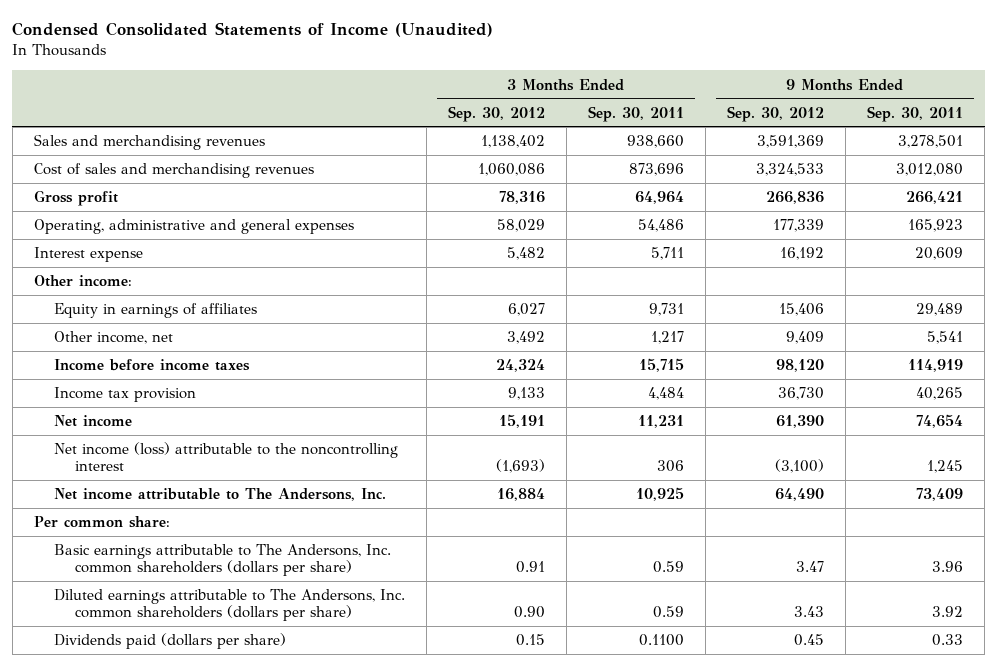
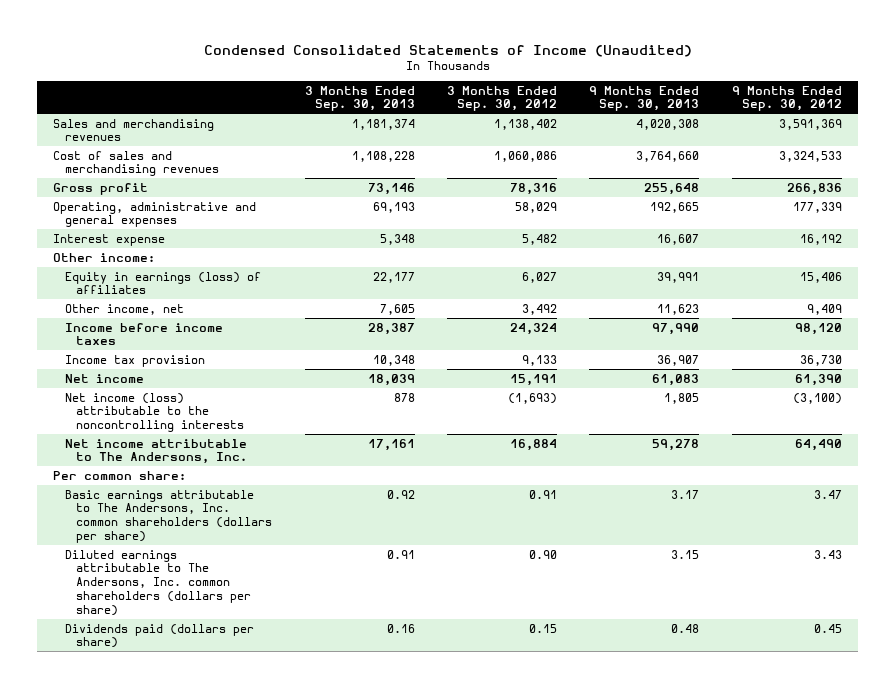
[588,105,685,122] Sep. 30, 2011 -> none
[867,105,964,122] Sep. 30, 2011 -> none
none -> [304,85,415,112] 3 Months Ended Sep. 30, 2013
none -> [589,85,700,112] 9 Months Ended Sep. 30, 2013
[54,303,258,319] Equity in earnings of affiliates -> [64,271,261,295] Equity in earnings (loss) of affiliates
[54,442,399,472] Net income (loss) attributable to the noncontrolling interest -> [64,392,245,433] Net income (loss) attributable to the noncontrolling interests

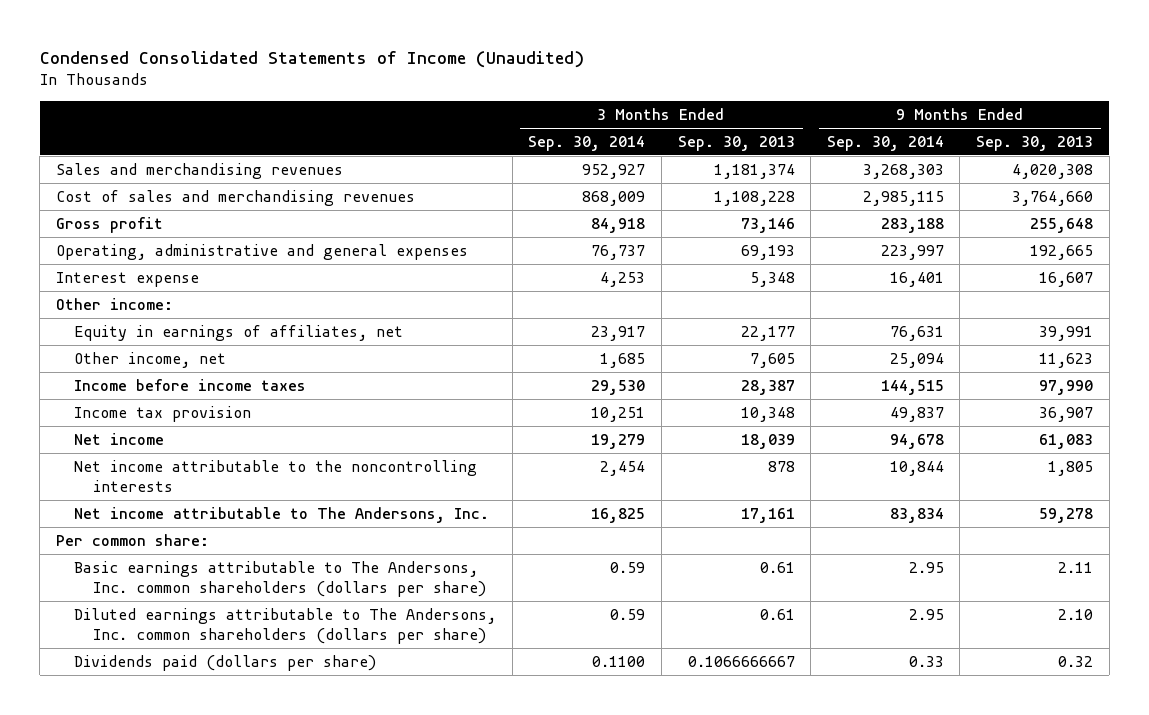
[447,85,558,112] 3 Months Ended Sep. 30, 2012 -> none
[731,85,842,112] 9 Months Ended Sep. 30, 2012 -> none
none -> [528,135,646,151] Sep. 30, 2014
none -> [826,135,944,151] Sep. 30, 2014
[64,271,261,295] Equity in earnings (loss) of affiliates -> [74,324,404,341] Equity in earnings of affiliates, net
[64,392,245,433] Net income (loss) attributable to the noncontrolling interests -> [74,459,478,493] Net income attributable to the noncontrolling interests
[386,489,415,499] 0.92 -> [759,561,795,573] 0.61
[671,489,700,499] 3.17 -> [1057,561,1093,573] 2.11
[386,549,415,559] 0.91 -> [759,608,795,620] 0.61
[671,549,700,559] 3.15 -> [1057,608,1093,620] 2.10
[386,623,415,633] 0.16 -> [687,655,795,667] 0.1066666667
[671,623,700,633] 0.48 -> [1057,655,1093,667] 0.32

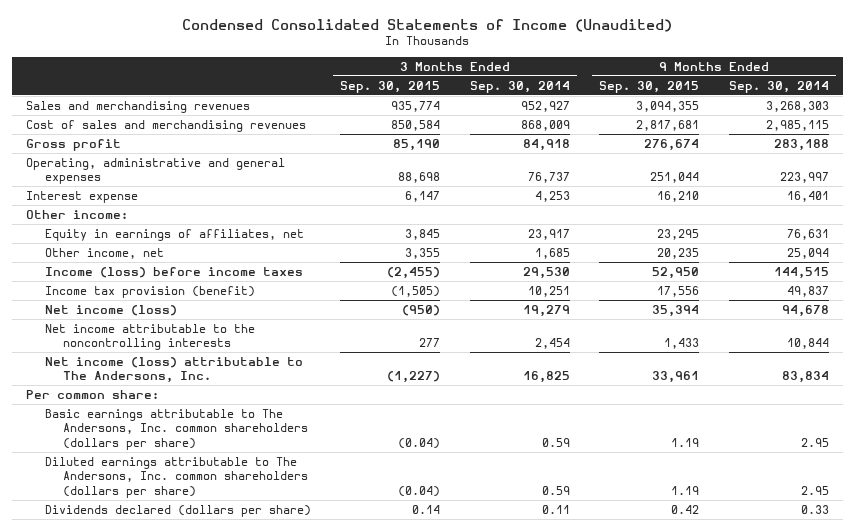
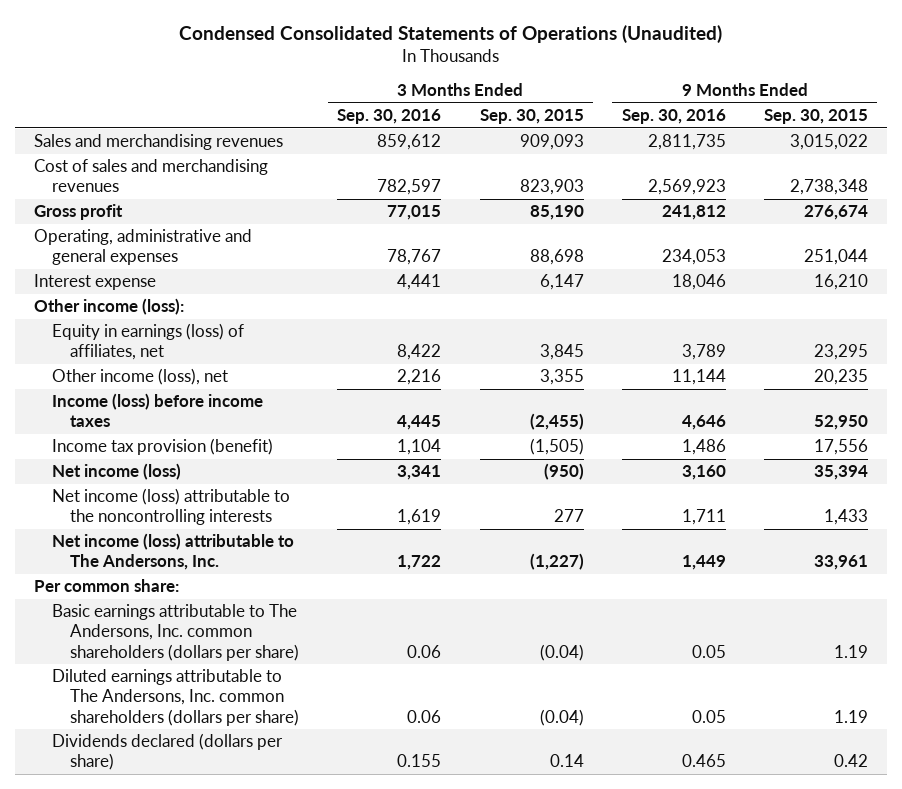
[182,18,673,32] Condensed Consolidated Statements of Income (Unaudited) -> [178,25,722,44] Condensed Consolidated Statements of Operations (Unaudited)
[469,80,570,93] Sep. 30, 2014 -> none
[728,80,829,93] Sep. 30, 2014 -> none
none -> [337,109,442,125] Sep. 30, 2016
none -> [621,109,726,125] Sep. 30, 2016
[391,100,441,112] 935,774 -> [519,134,584,151] 909,093
[636,100,700,112] 3,094,355 -> [789,134,868,151] 3,015,022
[391,119,441,131] 850,584 -> [519,179,584,196] 823,903
[636,119,700,131] 2,817,681 -> [789,179,868,196] 2,738,348
[26,209,129,219] Other income: -> [33,298,184,316] Other income (loss):
[44,228,304,241] Equity in earnings of affiliates, net -> [52,323,245,361] Equity in earnings (loss) of affiliates, net
[44,247,164,259] Other income, net -> [52,368,229,386] Other income (loss), net
[44,323,255,351] Net income attributable to the noncontrolling interests -> [52,488,291,526] Net income (loss) attributable to the noncontrolling interests

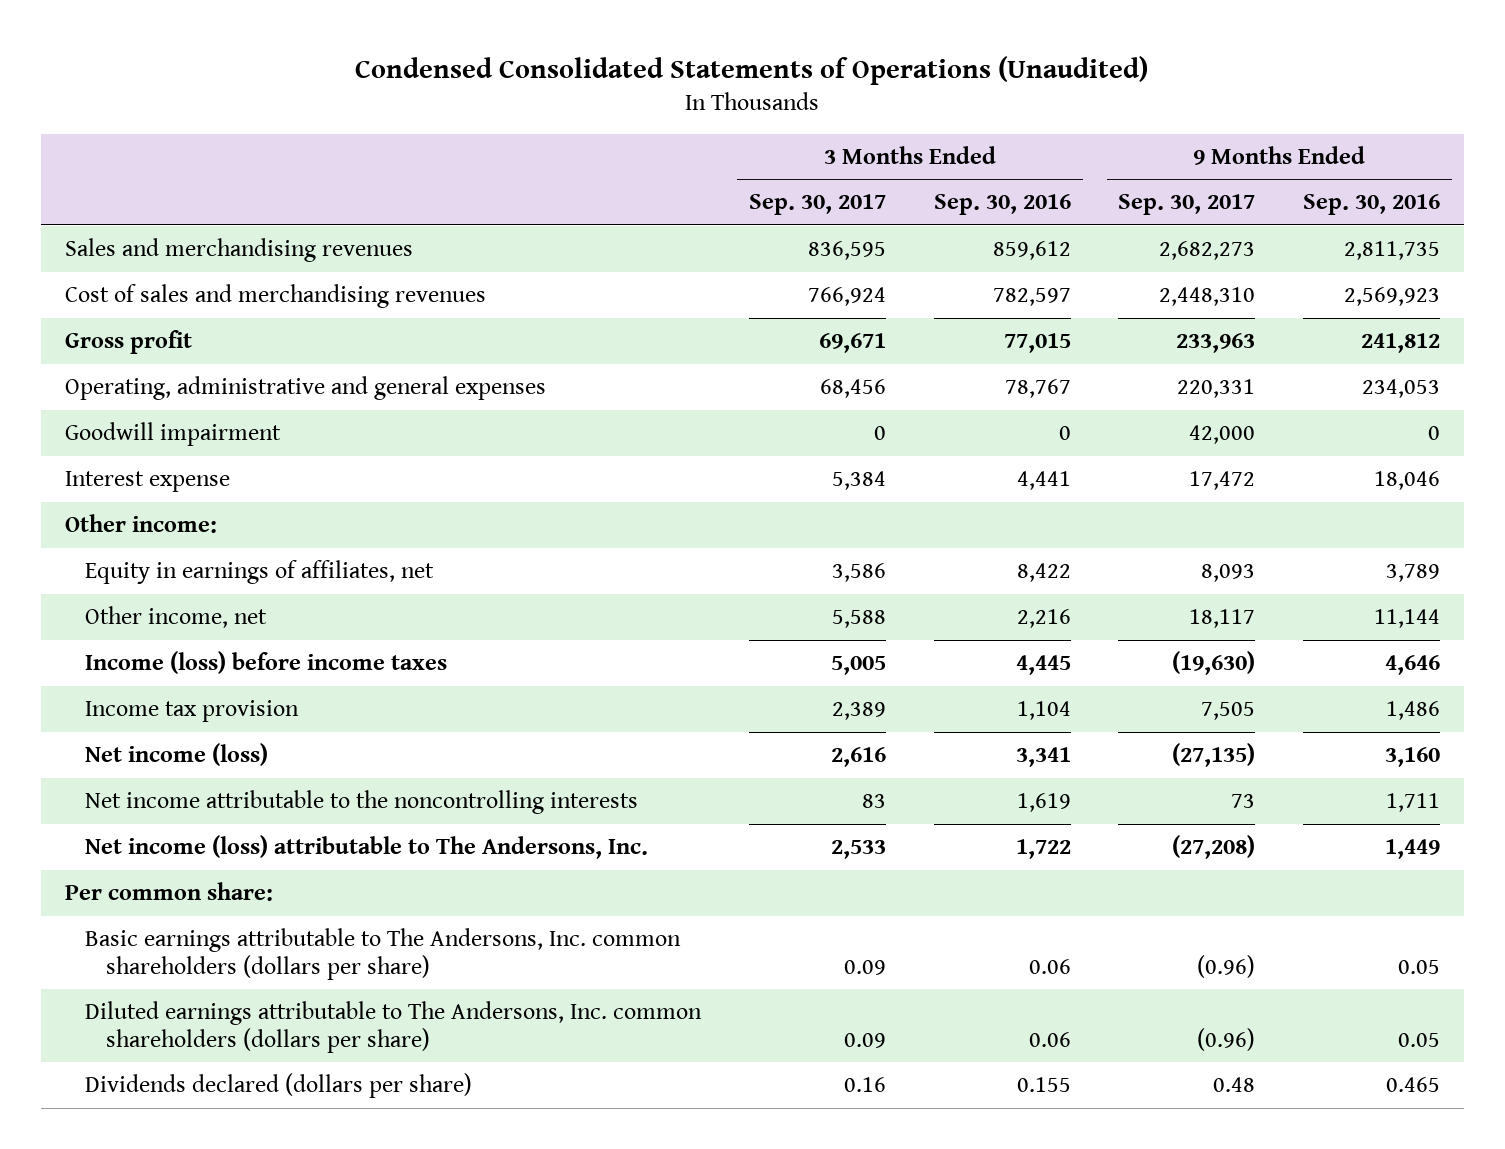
[479,109,584,125] Sep. 30, 2015 -> none
[763,109,868,125] Sep. 30, 2015 -> none
none -> [749,194,887,216] Sep. 30, 2017
none -> [1118,194,1256,216] Sep. 30, 2017
none -> [64,422,281,447] Goodwill impairment
[33,298,184,316] Other income (loss): -> [64,514,217,534] Other income:
[52,323,245,361] Equity in earnings (loss) of affiliates, net -> [85,560,435,585] Equity in earnings of affiliates, net
[52,368,229,386] Other income (loss), net -> [85,606,268,629] Other income, net
[52,438,274,456] Income tax provision (benefit) -> [85,700,300,723] Income tax provision
[52,488,291,526] Net income (loss) attributable to the noncontrolling interests -> [85,790,639,815] Net income attributable to the noncontrolling interests

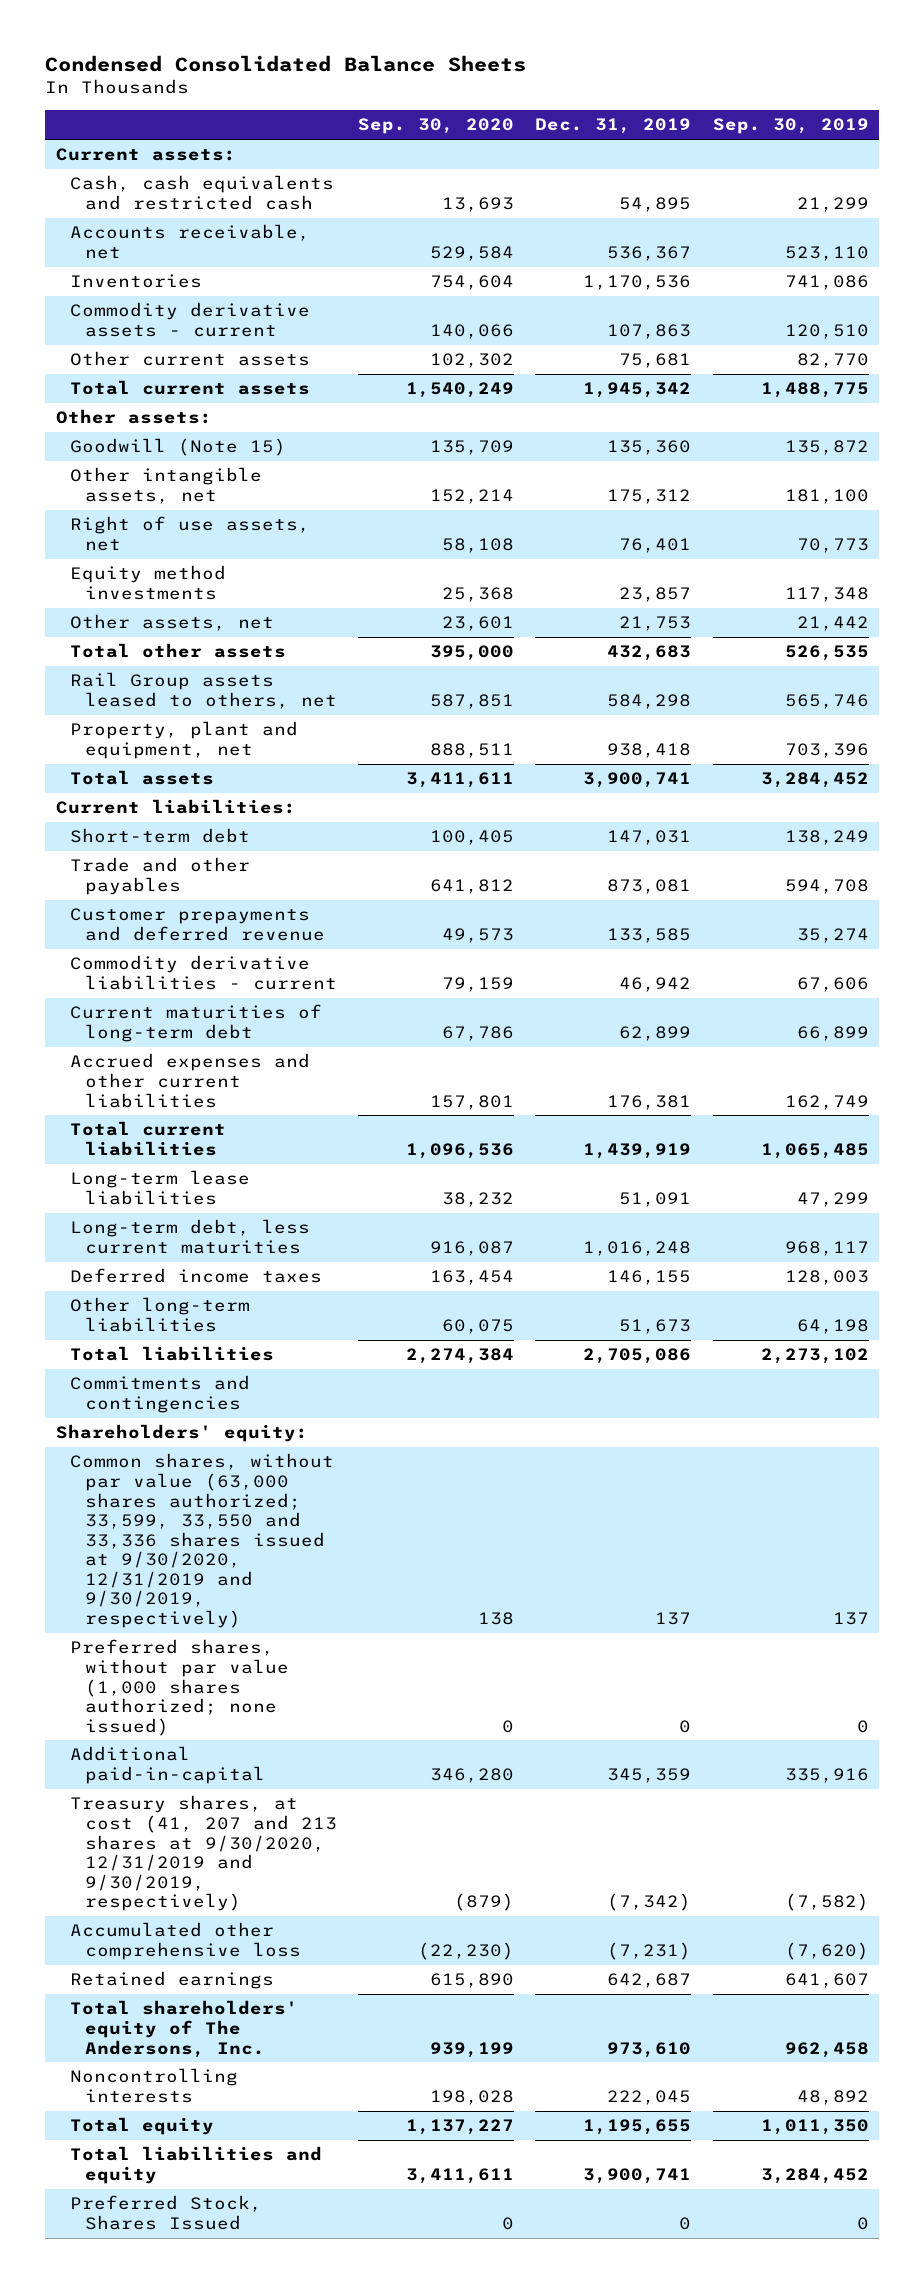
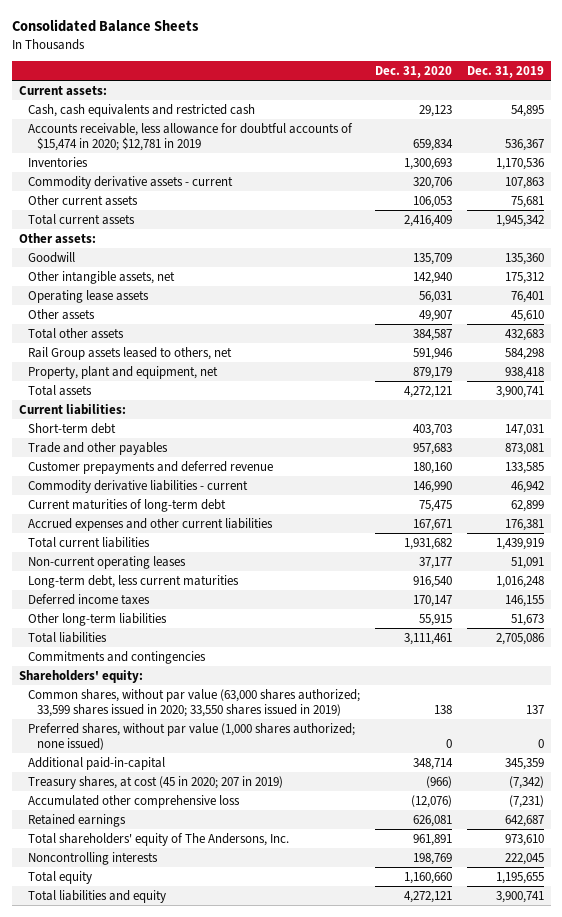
[45,54,527,72] Condensed Consolidated Balance Sheets -> [11,19,199,33] Consolidated Balance Sheets
[358,118,515,135] Sep. 30, 2020 -> none
[712,118,869,135] Sep. 30, 2019 -> none
none -> [374,65,452,78] Dec. 31, 2020
[70,224,311,259] Accounts receivable, net -> [27,122,353,151] Accounts receivable, less allowance for doubtful accounts of $15,474 in 2020; $12,781 in 2019
[70,438,287,457] Goodwill (Note 15) -> [27,251,75,263] Goodwill
[70,565,227,600] Equity method investments -> none
[70,516,311,551] Right of use assets, net -> [27,289,149,303] Operating lease assets
[70,614,275,632] Other assets, net -> [27,308,95,320] Other assets
[619,616,692,632] 21,753 -> [510,309,544,322] 45,610
[70,1170,251,1205] Long-term lease liabilities -> [27,555,186,569] Non-current operating leases
[70,1453,335,1628] Common shares, without par value (63,000 shares authorized; 33,599, 33,550 and 33,336 shares issued at 9/30/2020, 12/31/2019 and 9/30/2019, respectively) -> [27,688,360,717] Common shares, without par value (63,000 shares authorized; 33,599 shares issued in 2020; 33,550 shares issued in 2019)
[70,1795,338,1912] Treasury shares, at cost (41, 207 and 213 shares at 9/30/2020, 12/31/2019 and 9/30/2019, respectively) -> [27,775,283,789] Treasury shares, at cost (45 in 2020; 207 in 2019)
[70,2195,263,2230] Preferred Stock, Shares Issued -> none

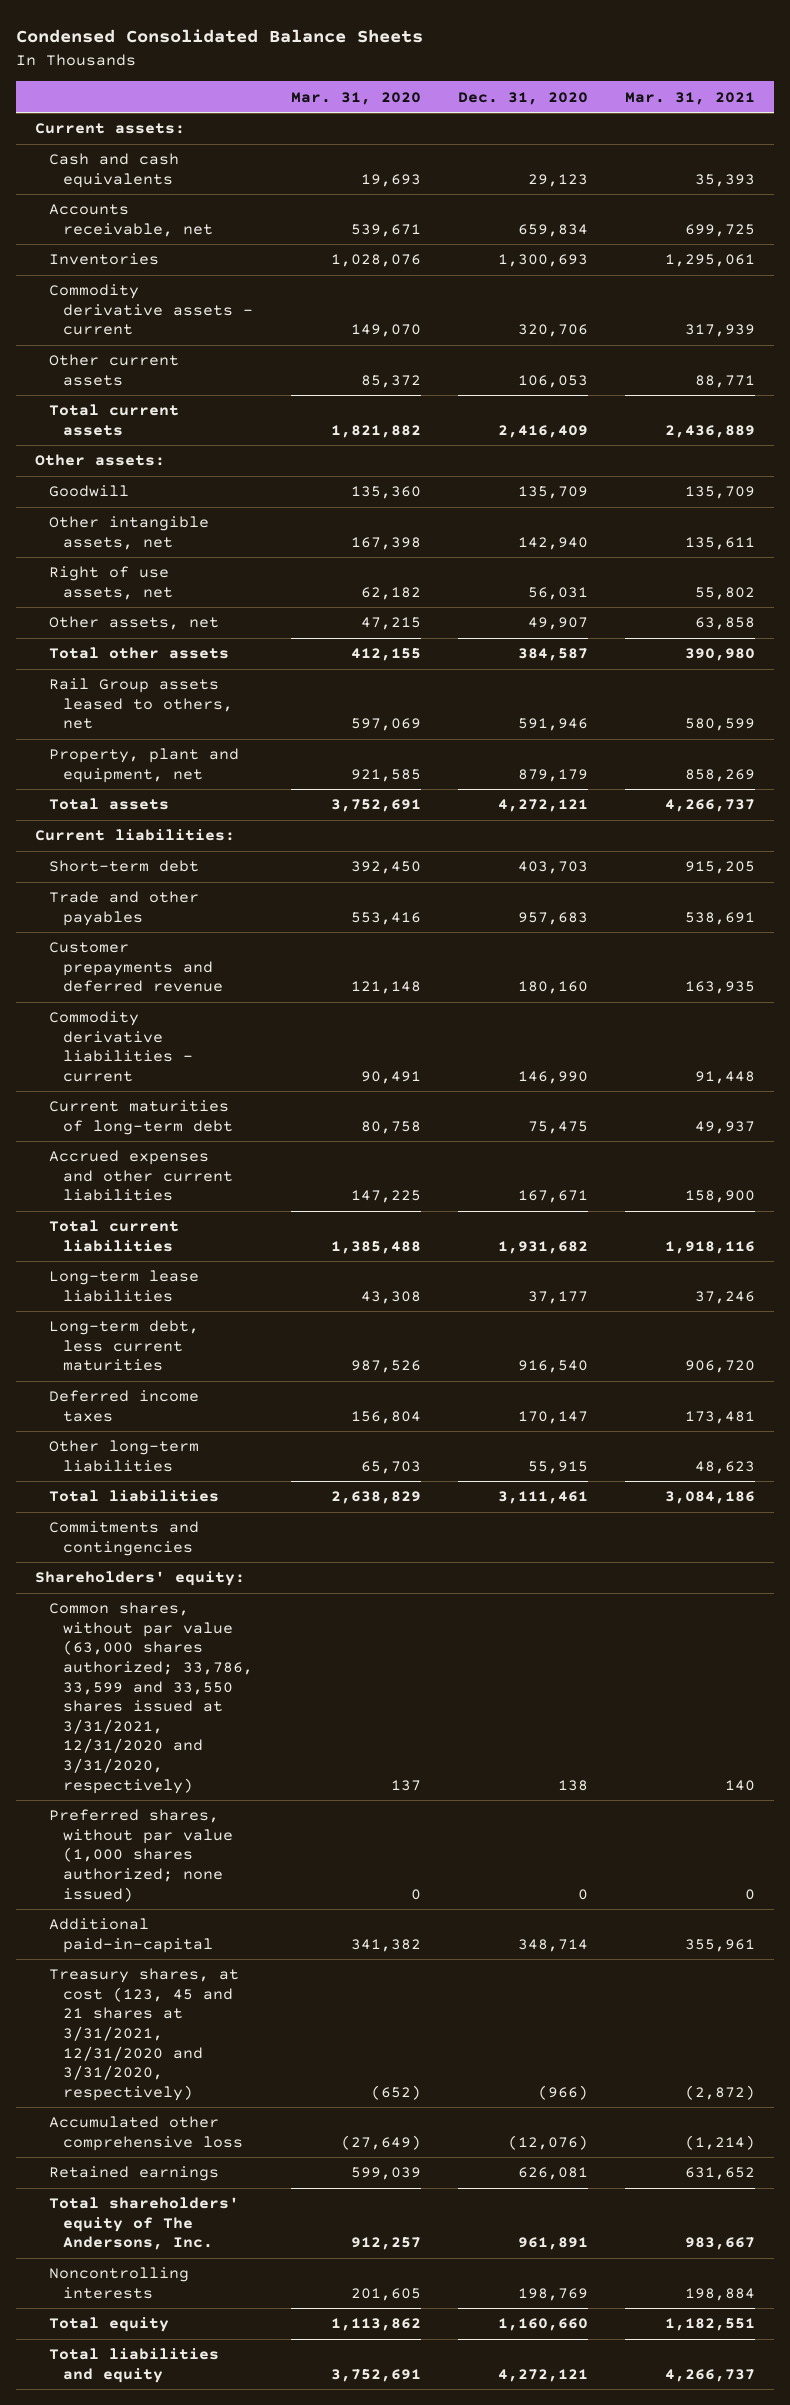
[11,19,199,33] Consolidated Balance Sheets -> [16,29,424,44] Condensed Consolidated Balance Sheets
[466,65,544,78] Dec. 31, 2019 -> none
none -> [290,91,421,105] Mar. 31, 2020
none -> [625,91,756,105] Mar. 31, 2021
[27,103,255,117] Cash, cash equivalents and restricted cash -> [49,153,180,188] Cash and cash equivalents
[27,122,353,151] Accounts receivable, less allowance for doubtful accounts of $15,474 in 2020; $12,781 in 2019 -> [49,204,214,237] Accounts receivable, net
[27,289,149,303] Operating lease assets -> [49,566,174,600] Right of use assets, net
[27,308,95,320] Other assets -> [49,616,220,631] Other assets, net
[27,555,186,569] Non-current operating leases -> [49,1270,200,1302] Long-term lease liabilities
[27,688,360,717] Common shares, without par value (63,000 shares authorized; 33,599 shares issued in 2020; 33,550 shares issued in 2019) -> [49,1602,254,1794] Common shares, without par value (63,000 shares authorized; 33,786, 33,599 and 33,550 shares issued at 3/31/2021, 12/31/2020 and 3/31/2020, respectively)
[27,775,283,789] Treasury shares, at cost (45 in 2020; 207 in 2019) -> [49,1968,240,2101] Treasury shares, at cost (123, 45 and 21 shares at 3/31/2021, 12/31/2020 and 3/31/2020, respectively)

